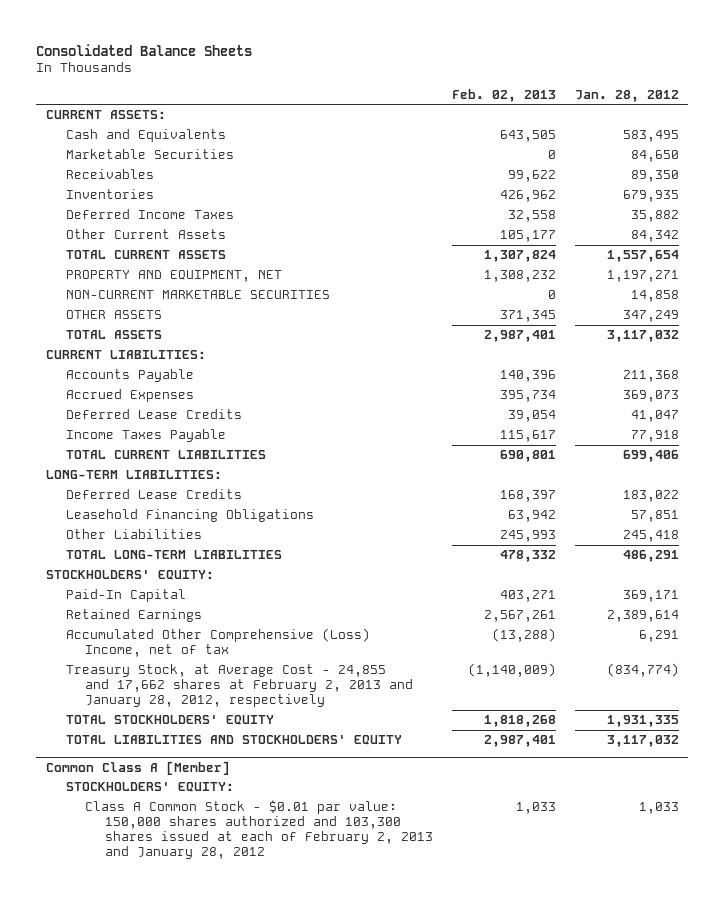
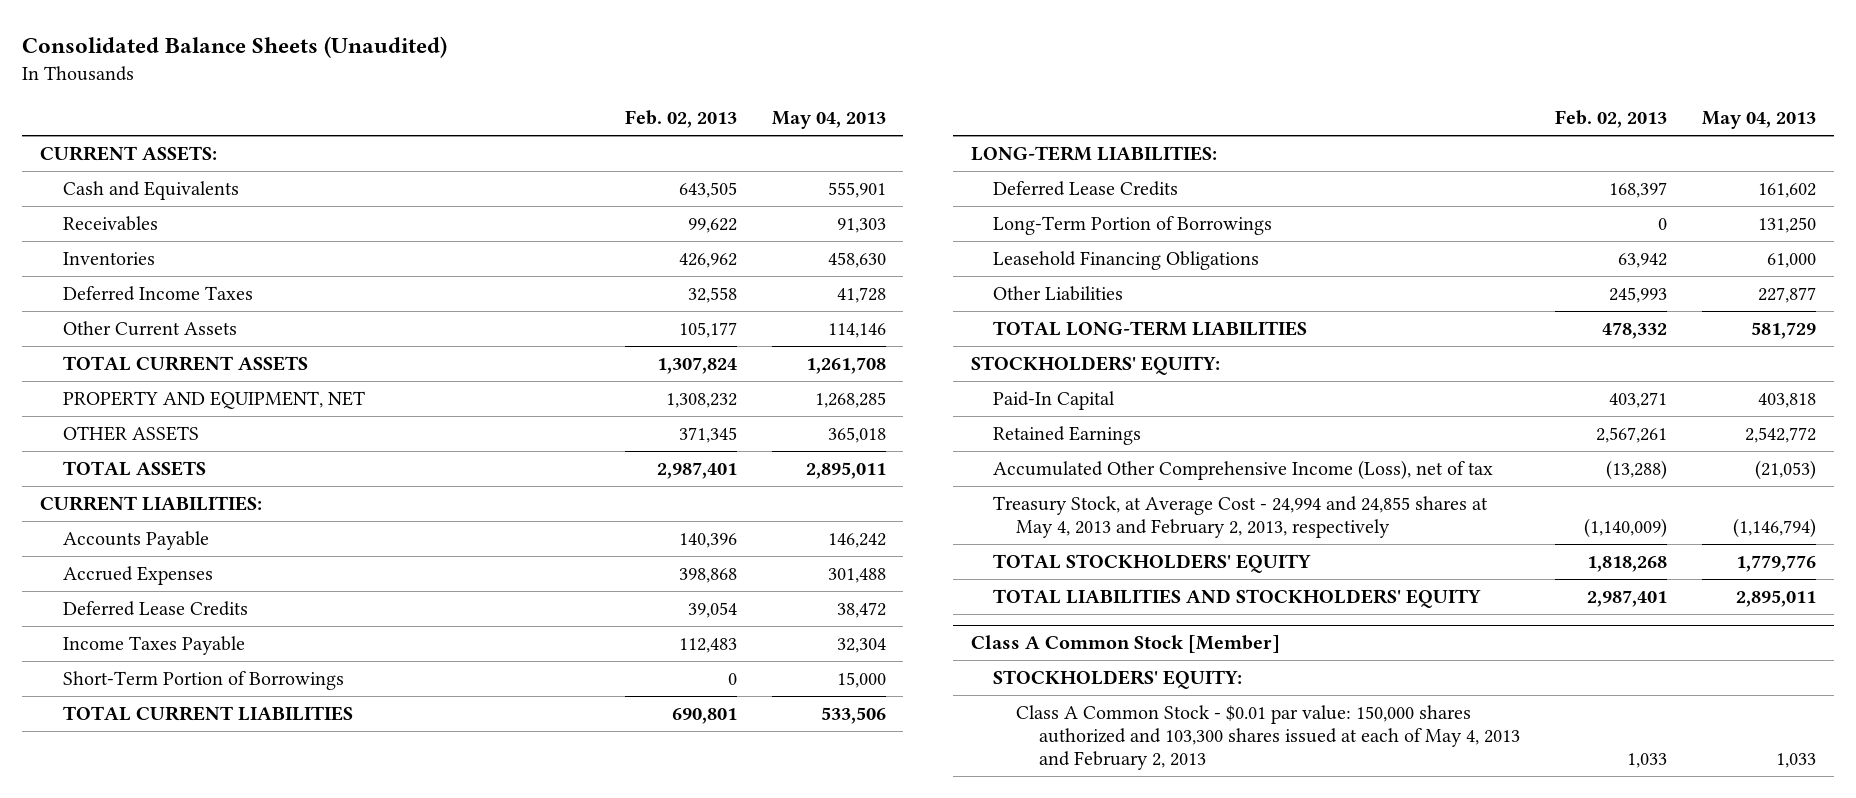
[36,43,253,56] Consolidated Balance Sheets -> [22,36,448,59] Consolidated Balance Sheets (Unaudited)
[574,89,679,102] Jan. 28, 2012 -> none
none -> [771,111,886,130] May 04, 2013
[65,149,234,160] Marketable Securities -> none
[65,290,330,300] NON-CURRENT MARKETABLE SECURITIES -> none
[499,390,556,403] 395,734 -> [678,567,737,583] 398,868
[499,430,556,443] 115,617 -> [678,637,737,653] 112,483
none -> [62,670,344,690] Short-Term Portion of Borrowings
none -> [993,215,1273,235] Long-Term Portion of Borrowings
[65,628,370,658] Accumulated Other Comprehensive (Loss) Income, net of tax -> [993,459,1494,480] Accumulated Other Comprehensive Income (Loss), net of tax
[65,664,414,708] Treasury Stock, at Average Cost - 24,855 and 17,662 shares at February 2, 2013 and January 28, 2012, respectively -> [993,495,1489,539] Treasury Stock, at Average Cost - 24,994 and 24,855 shares at May 4, 2013 and February 2, 2013, respectively
[45,760,230,775] Common Class A [Member] -> [970,635,1280,654] Class A Common Stock [Member]
[85,800,433,860] Class A Common Stock - $0.01 par value: 150,000 shares authorized and 103,300 shares issued at each of February 2, 2013 and January 28, 2012 -> [1016,704,1521,771] Class A Common Stock - $0.01 par value: 150,000 shares authorized and 103,300 shares issued at each of May 4, 2013 and February 2, 2013

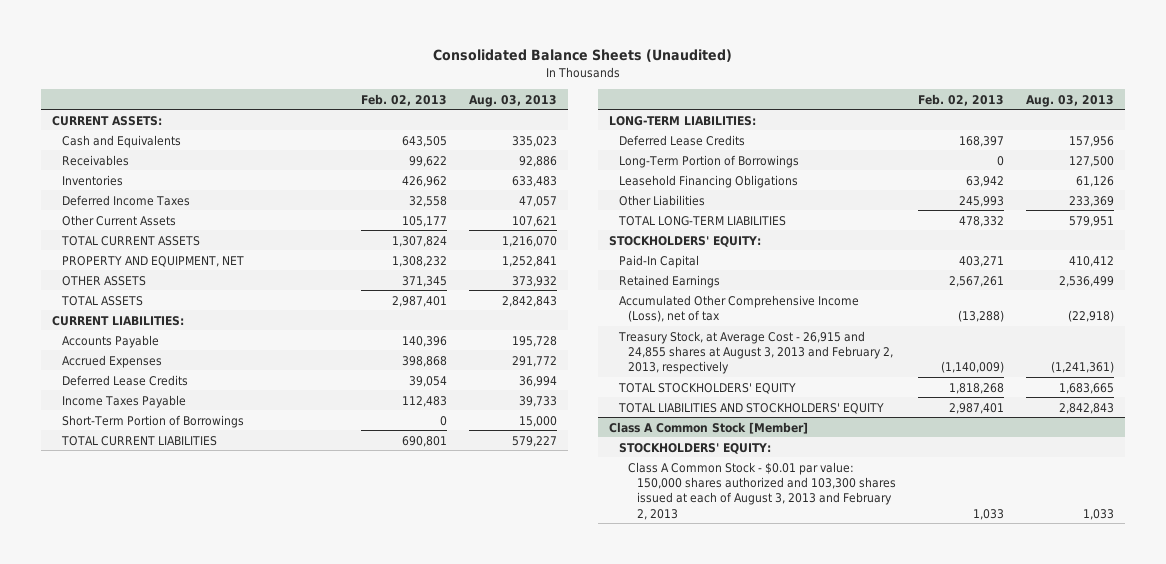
[771,111,886,130] May 04, 2013 -> none
none -> [468,94,557,107] Aug. 03, 2013
[993,495,1489,539] Treasury Stock, at Average Cost - 24,994 and 24,855 shares at May 4, 2013 and February 2, 2013, respectively -> [617,330,894,375] Treasury Stock, at Average Cost - 26,915 and 24,855 shares at August 3, 2013 and February 2, 2013, respectively
[1016,704,1521,771] Class A Common Stock - $0.01 par value: 150,000 shares authorized and 103,300 shares issued at each of May 4, 2013 and February 2, 2013 -> [628,461,897,520] Class A Common Stock - $0.01 par value: 150,000 shares authorized and 103,300 shares issued at each of August 3, 2013 and February 2, 2013

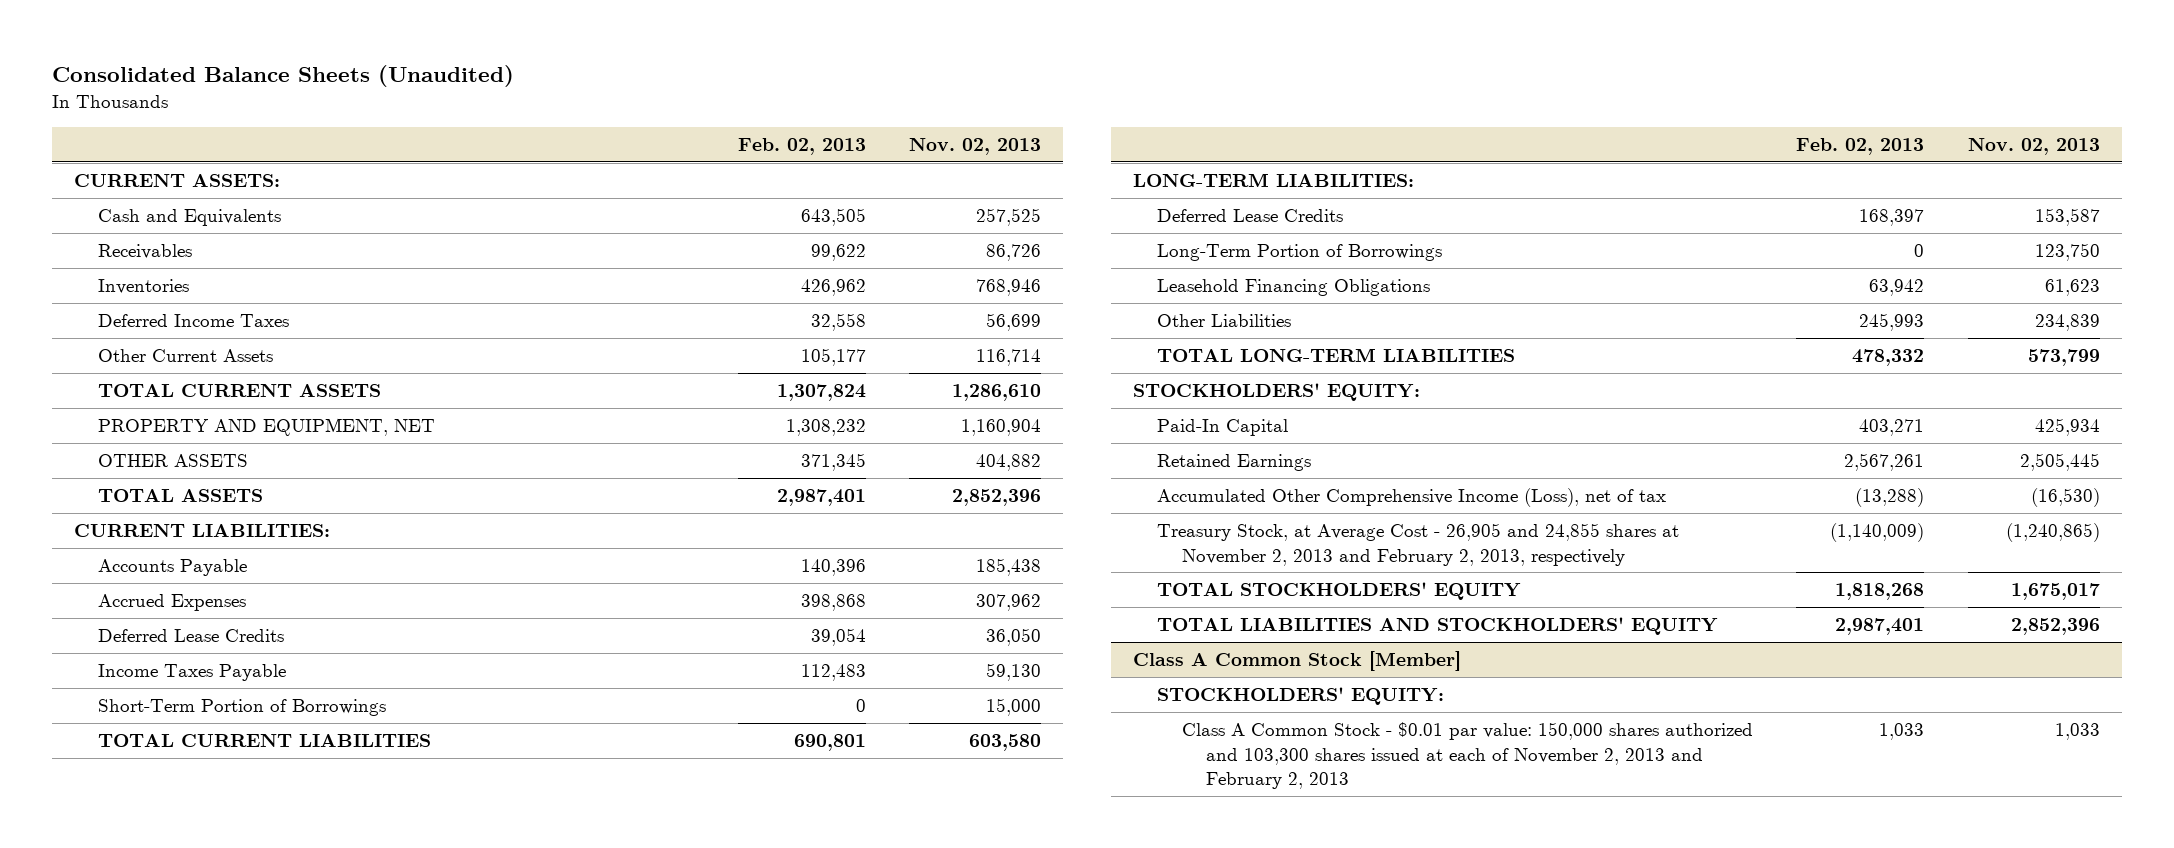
[468,94,557,107] Aug. 03, 2013 -> none
none -> [909,137,1042,155] Nov. 02, 2013
[617,330,894,375] Treasury Stock, at Average Cost - 26,915 and 24,855 shares at August 3, 2013 and February 2, 2013, respectively -> [1157,523,1680,566] Treasury Stock, at Average Cost - 26,905 and 24,855 shares at November 2, 2013 and February 2, 2013, respectively
[628,461,897,520] Class A Common Stock - $0.01 par value: 150,000 shares authorized and 103,300 shares issued at each of August 3, 2013 and February 2, 2013 -> [1181,722,1753,790] Class A Common Stock - $0.01 par value: 150,000 shares authorized and 103,300 shares issued at each of November 2, 2013 and February 2, 2013

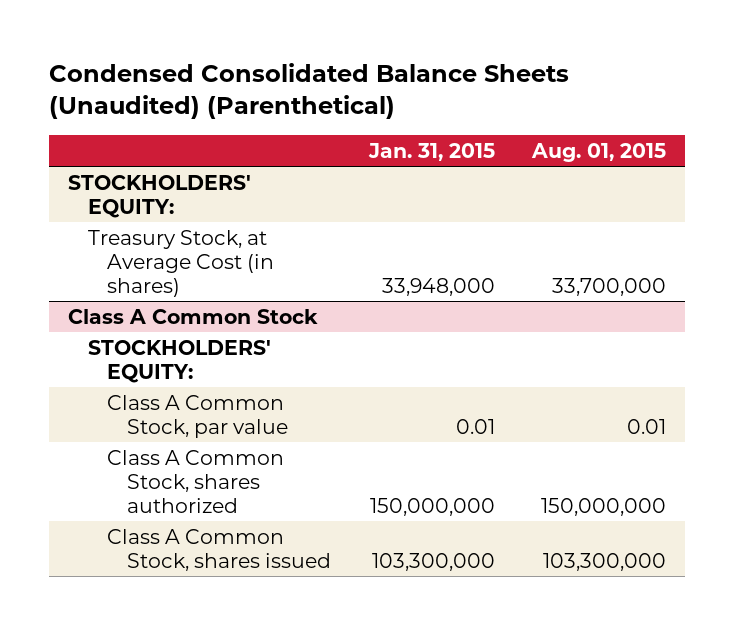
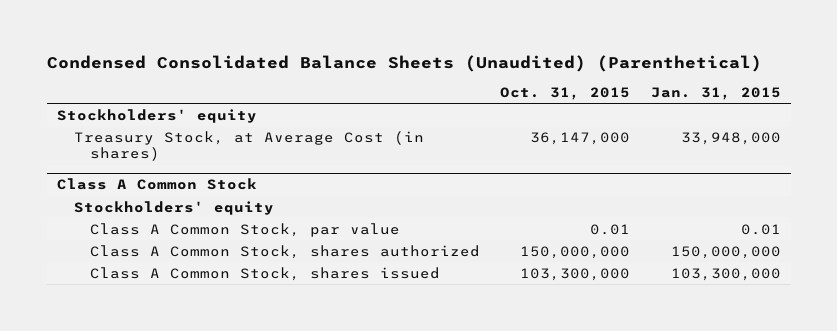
[530,142,666,162] Aug. 01, 2015 -> none
none -> [500,87,631,101] Oct. 31, 2015
[68,174,252,218] STOCKHOLDERS' EQUITY: -> [56,108,257,123] Stockholders' equity
[87,339,271,383] STOCKHOLDERS' EQUITY: -> [73,200,274,215] Stockholders' equity

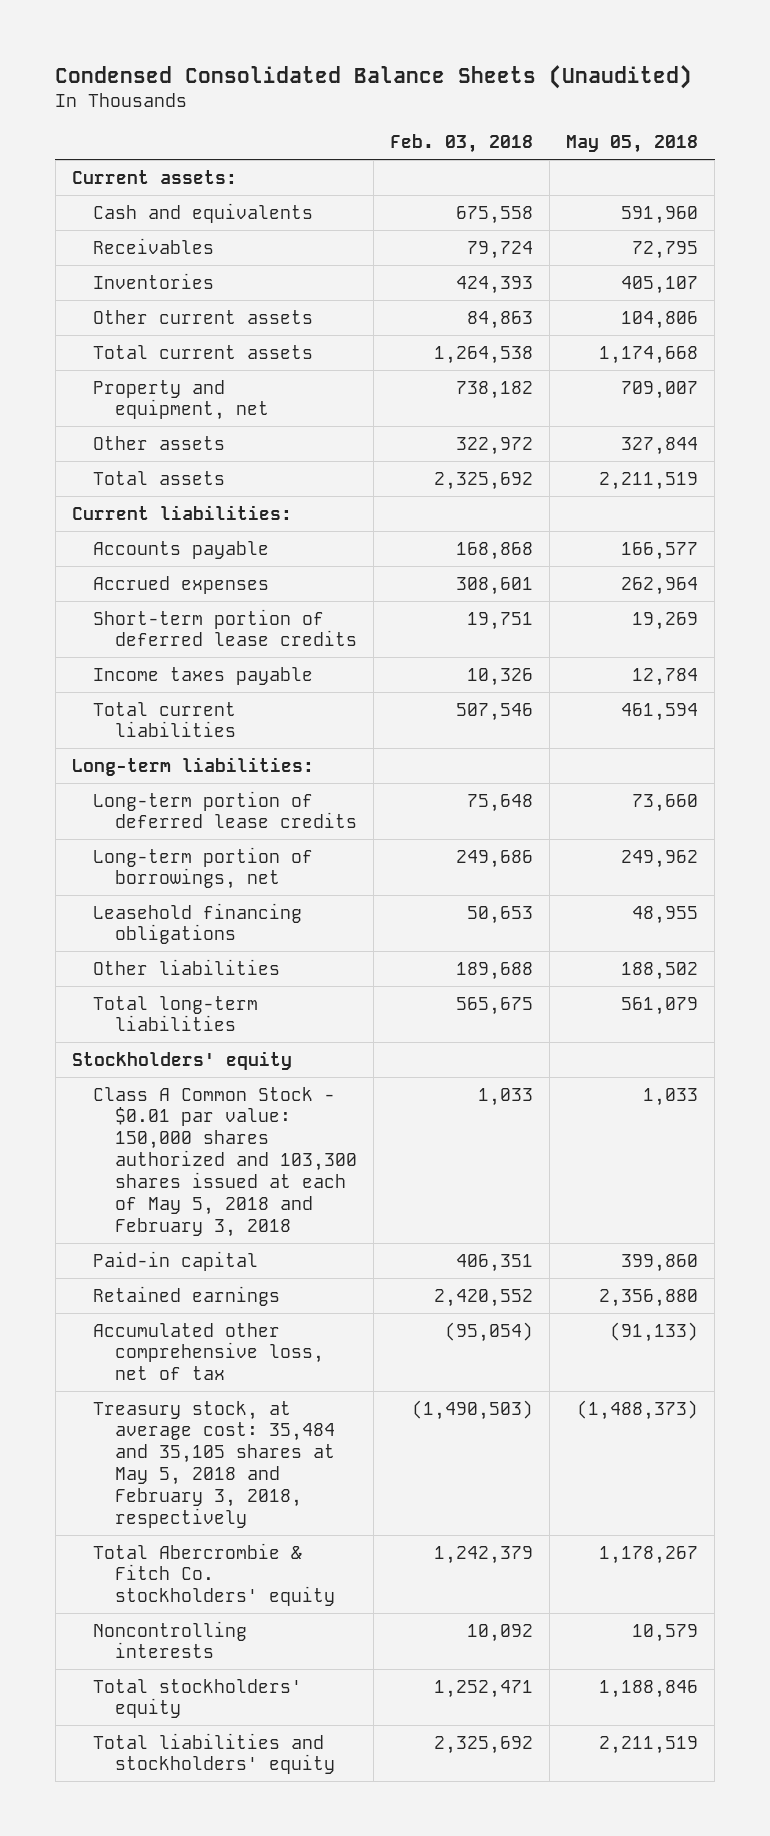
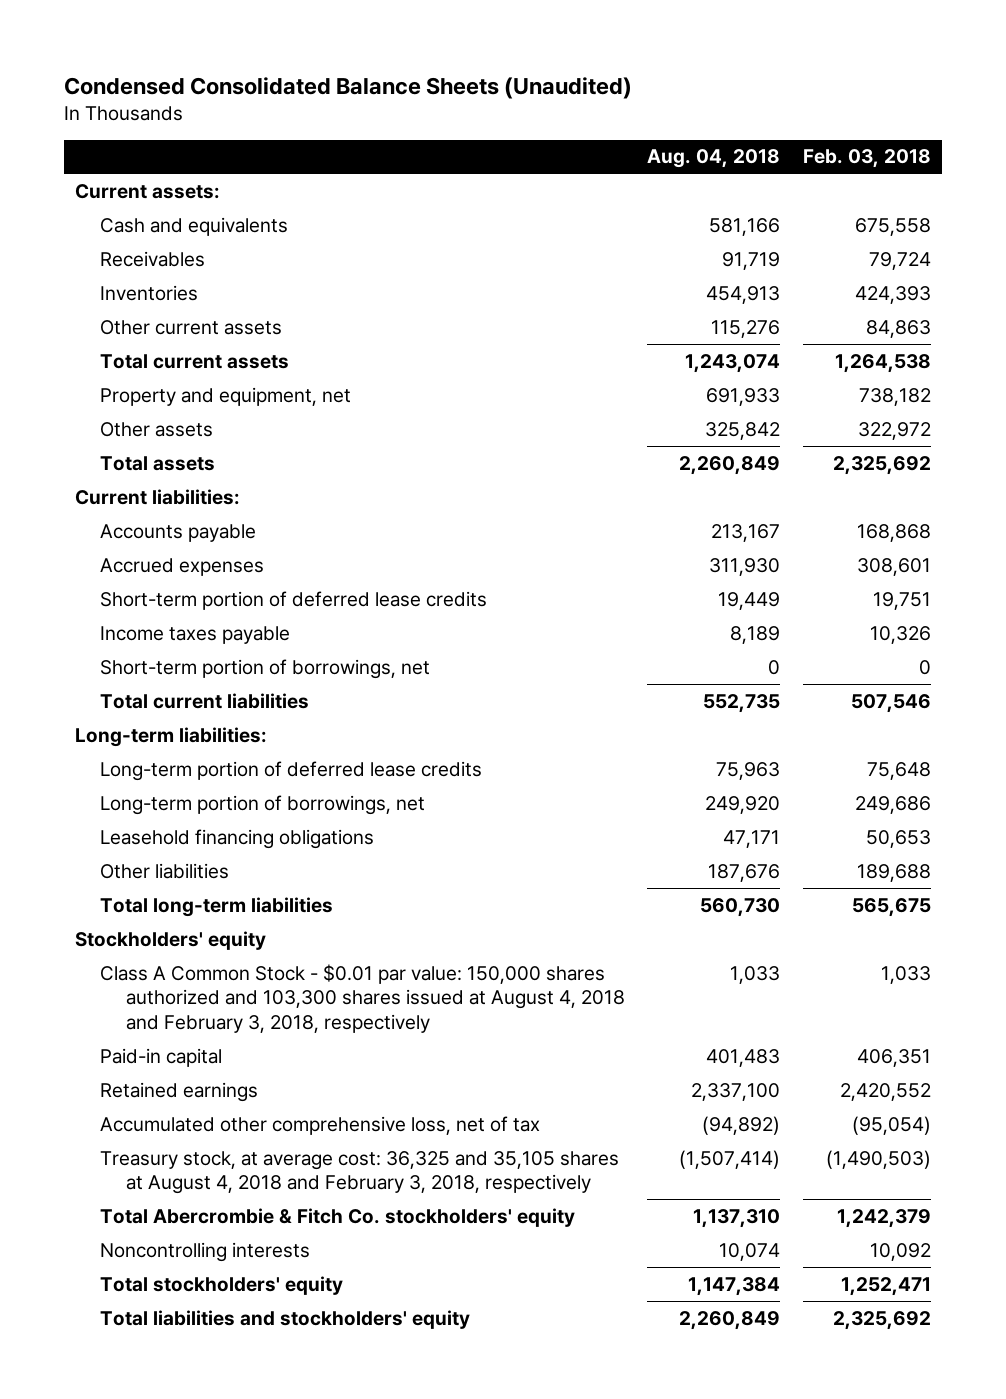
[565,135,698,154] May 05, 2018 -> none
none -> [647,149,781,169] Aug. 04, 2018
none -> [100,658,431,679] Short-term portion of borrowings, net
[93,1086,357,1237] Class A Common Stock - $0.01 par value: 150,000 shares authorized and 103,300 shares issued at each of May 5, 2018 and February 3, 2018 -> [100,963,626,1034] Class A Common Stock - $0.01 par value: 150,000 shares authorized and 103,300 shares issued at August 4, 2018 and February 3, 2018, respectively
[93,1400,335,1528] Treasury stock, at average cost: 35,484 and 35,105 shares at May 5, 2018 and February 3, 2018, respectively -> [100,1150,620,1195] Treasury stock, at average cost: 36,325 and 35,105 shares at August 4, 2018 and February 3, 2018, respectively

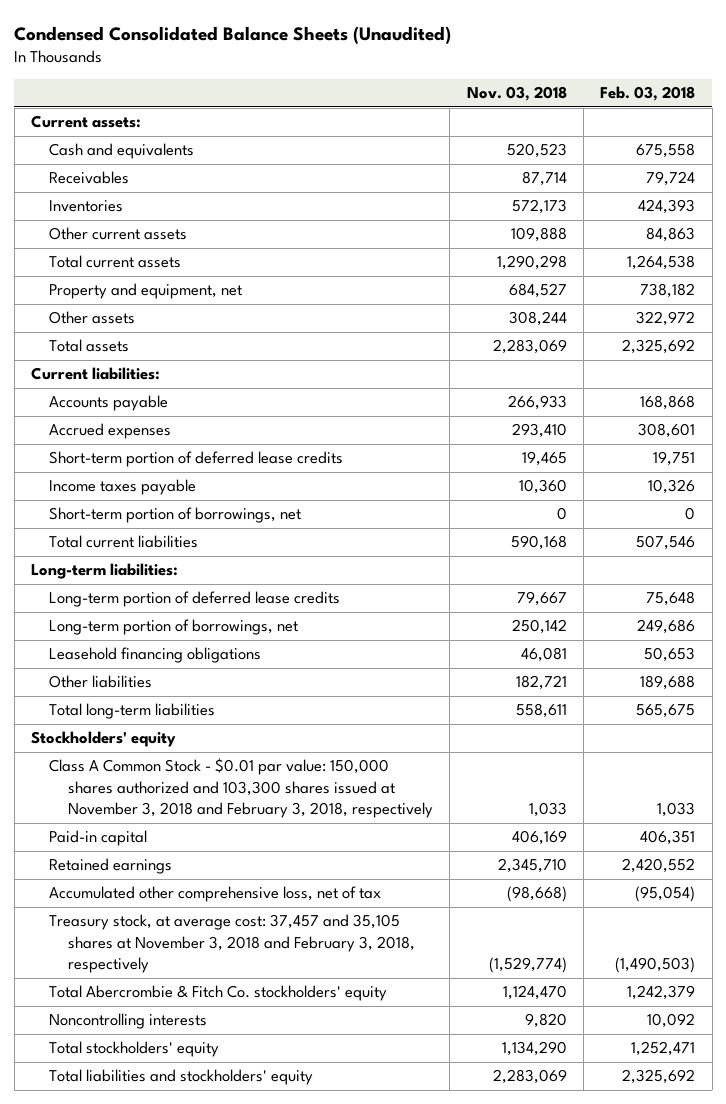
[647,149,781,169] Aug. 04, 2018 -> none
none -> [466,86,567,102] Nov. 03, 2018
[100,963,626,1034] Class A Common Stock - $0.01 par value: 150,000 shares authorized and 103,300 shares issued at August 4, 2018 and February 3, 2018, respectively -> [49,758,434,819] Class A Common Stock - $0.01 par value: 150,000 shares authorized and 103,300 shares issued at November 3, 2018 and February 3, 2018, respectively
[100,1150,620,1195] Treasury stock, at average cost: 36,325 and 35,105 shares at August 4, 2018 and February 3, 2018, respectively -> [49,914,416,974] Treasury stock, at average cost: 37,457 and 35,105 shares at November 3, 2018 and February 3, 2018, respectively

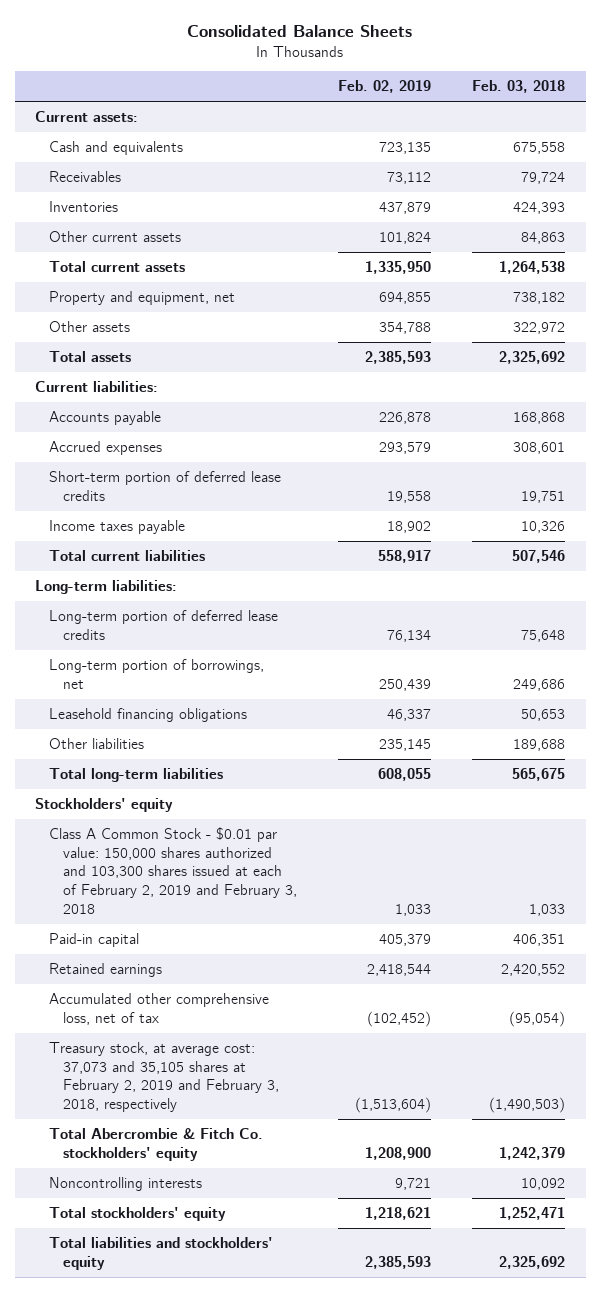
[14,25,452,44] Condensed Consolidated Balance Sheets (Unaudited) -> [187,25,413,38] Consolidated Balance Sheets
[466,86,567,102] Nov. 03, 2018 -> none
none -> [338,80,432,94] Feb. 02, 2019
[49,507,302,524] Short-term portion of borrowings, net -> none
[49,758,434,819] Class A Common Stock - $0.01 par value: 150,000 shares authorized and 103,300 shares issued at November 3, 2018 and February 3, 2018, respectively -> [49,827,298,914] Class A Common Stock - $0.01 par value: 150,000 shares authorized and 103,300 shares issued at each of February 2, 2019 and February 3, 2018
[49,914,416,974] Treasury stock, at average cost: 37,457 and 35,105 shares at November 3, 2018 and February 3, 2018, respectively -> [49,1042,280,1113] Treasury stock, at average cost: 37,073 and 35,105 shares at February 2, 2019 and February 3, 2018, respectively

